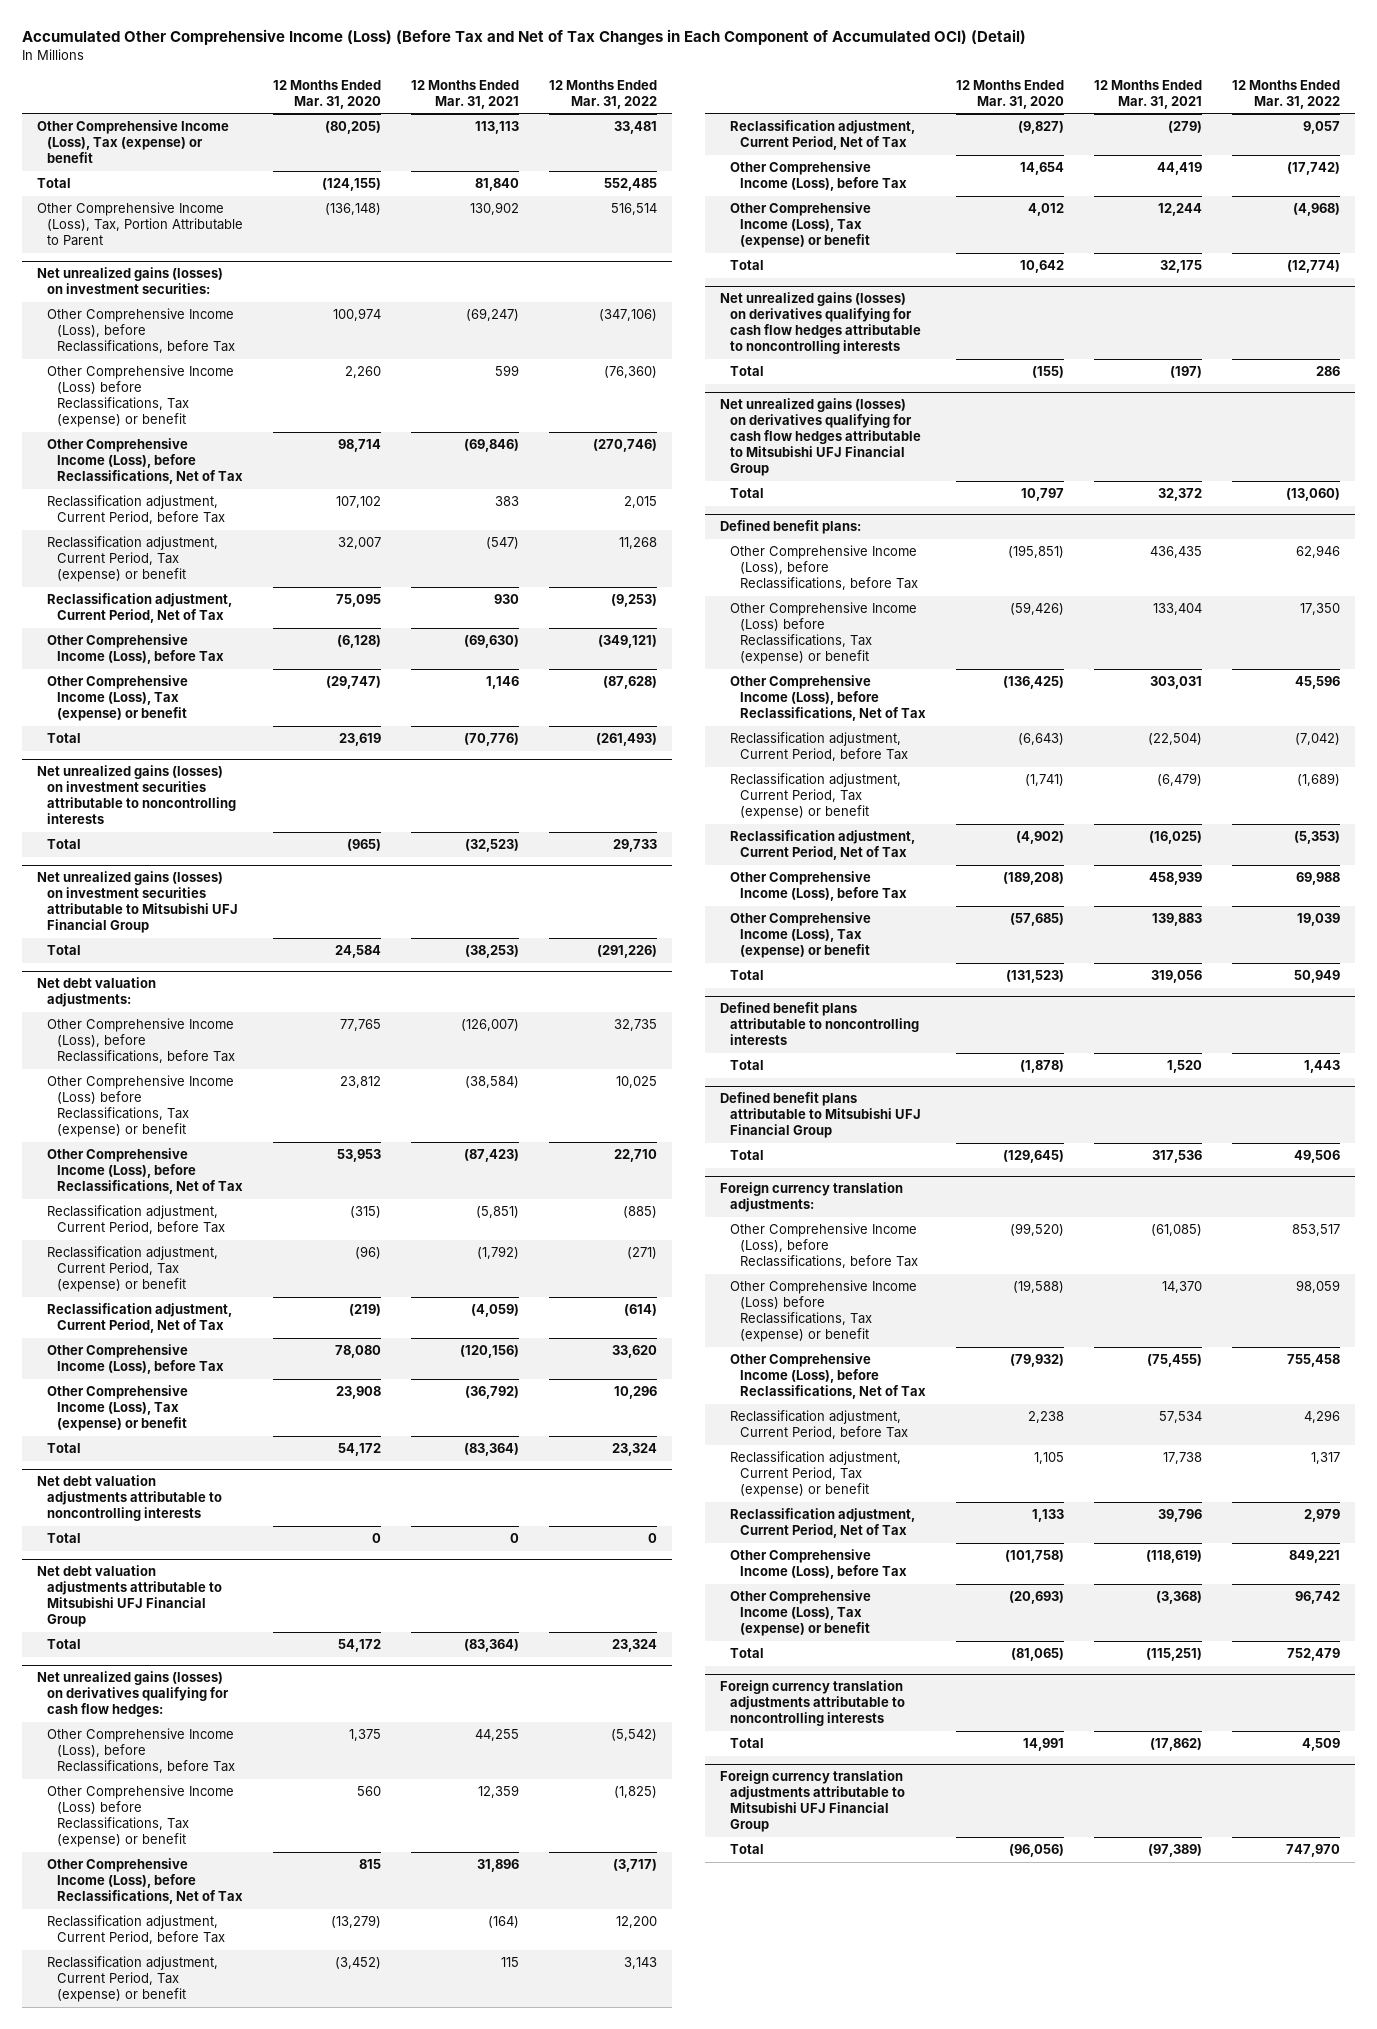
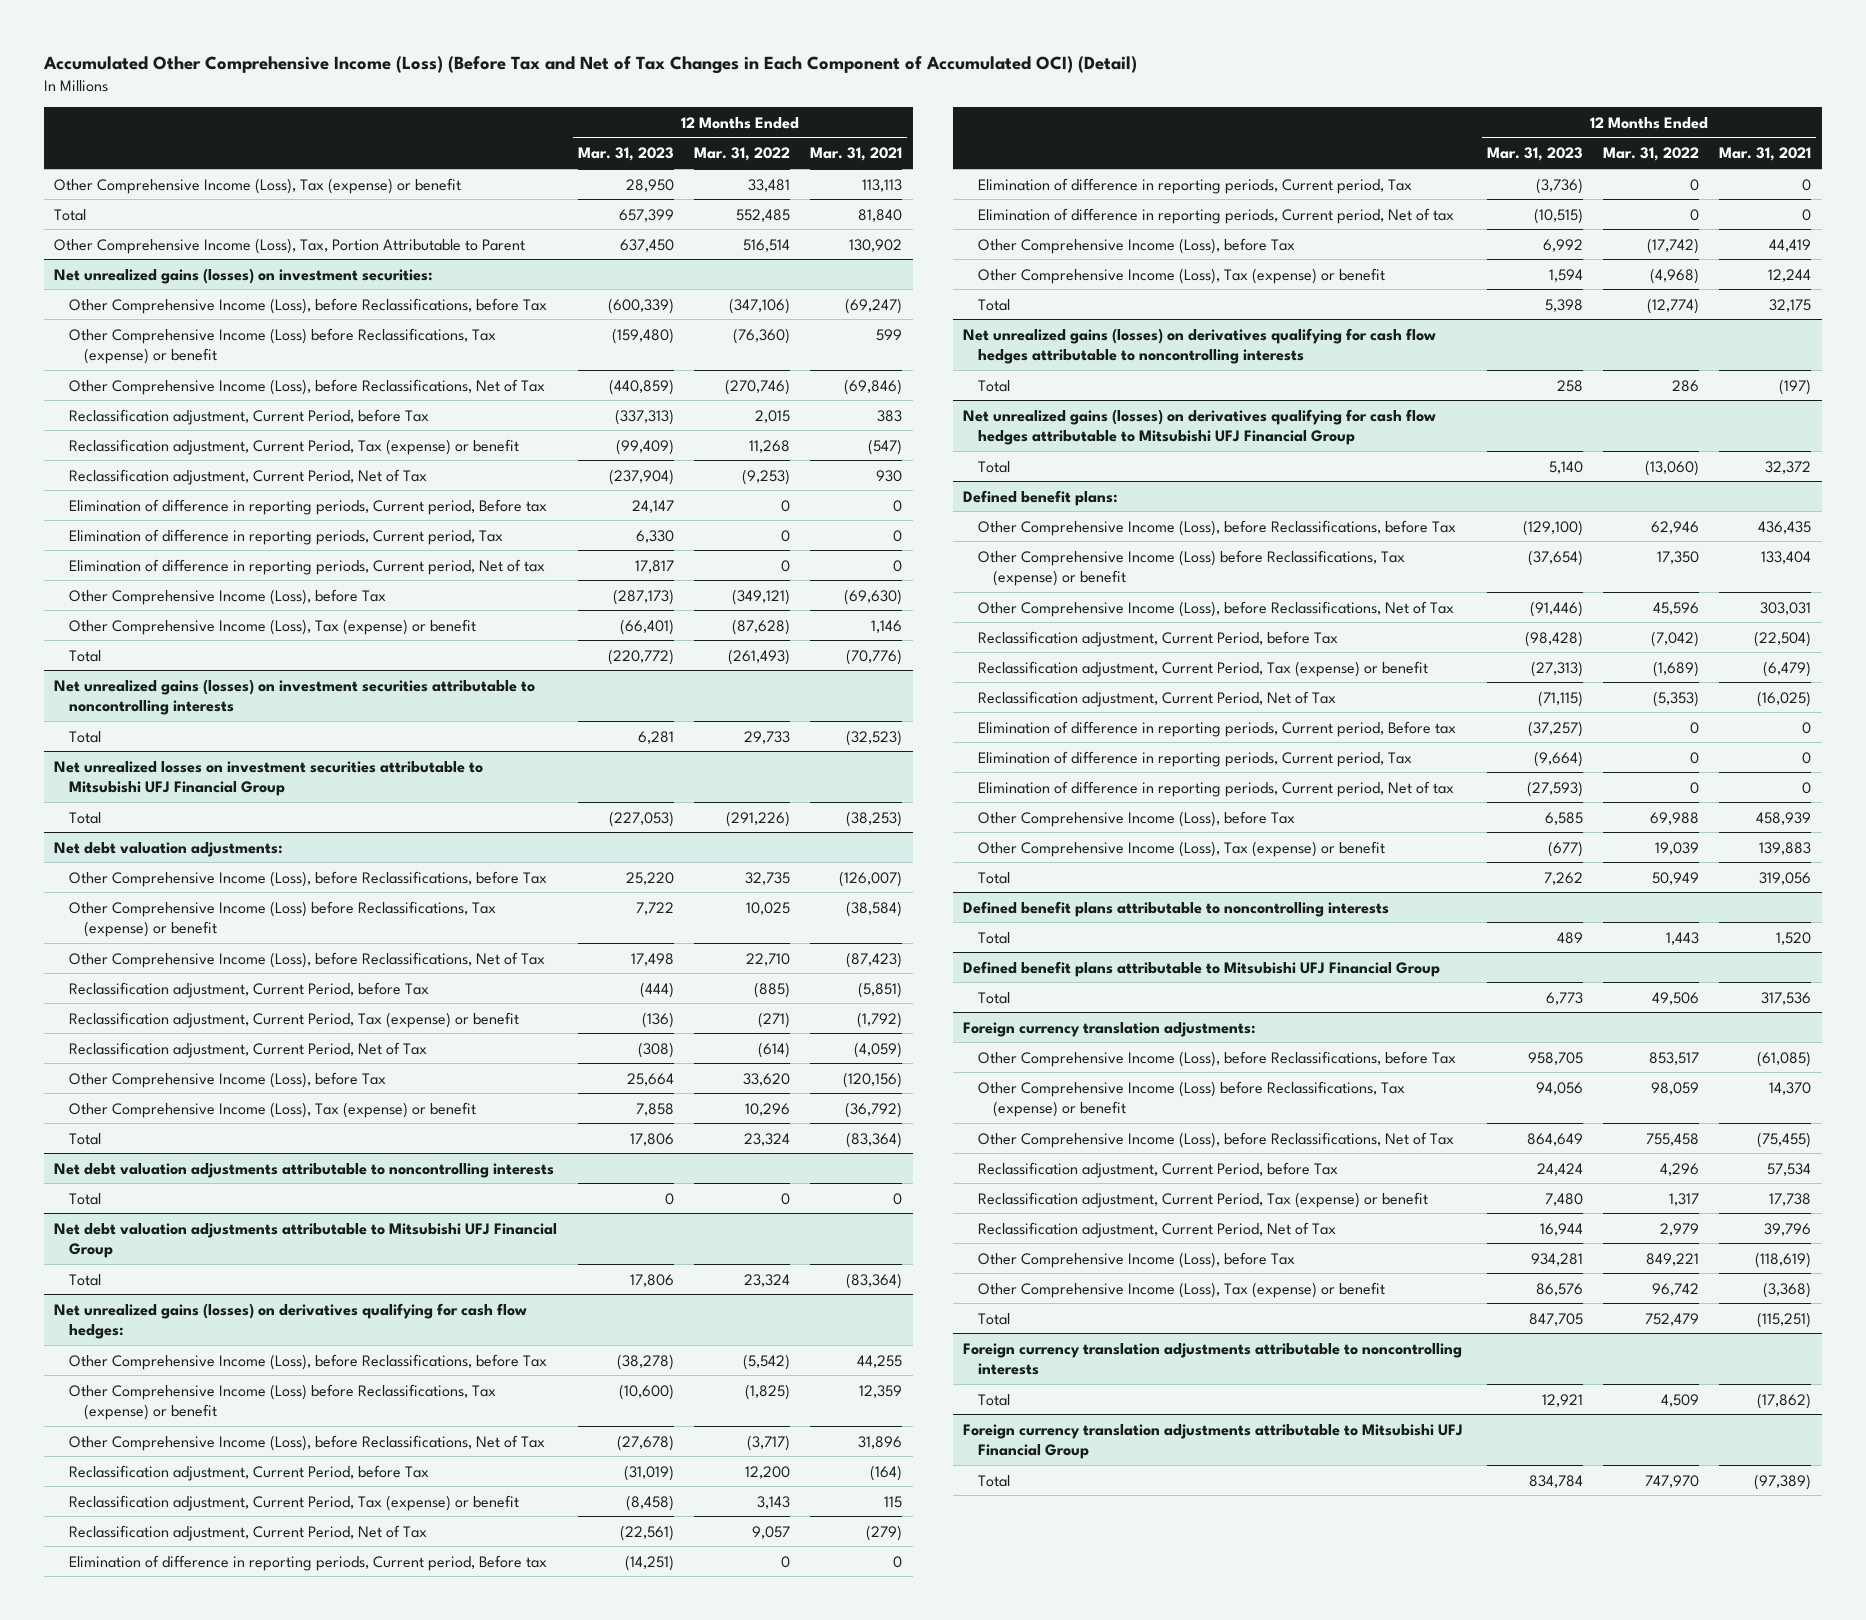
[272,79,381,109] 12 Months Ended Mar. 31, 2020 -> none
none -> [577,147,674,162] Mar. 31, 2023
none -> [69,498,548,515] Elimination of difference in reporting periods, Current period, Before tax
none -> [69,528,504,545] Elimination of difference in reporting periods, Current period, Tax
none -> [69,558,546,575] Elimination of difference in reporting periods, Current period, Net of tax
[36,871,238,934] Net unrealized gains (losses) on investment securities attributable to Mitsubishi UFJ Financial Group -> [54,760,484,796] Net unrealized losses on investment securities attributable to Mitsubishi UFJ Financial Group
none -> [69,1554,548,1571] Elimination of difference in reporting periods, Current period, Before tax
none -> [978,177,1413,194] Elimination of difference in reporting periods, Current period, Tax
none -> [978,207,1455,224] Elimination of difference in reporting periods, Current period, Net of tax
none -> [978,720,1457,737] Elimination of difference in reporting periods, Current period, Before tax
none -> [978,750,1413,767] Elimination of difference in reporting periods, Current period, Tax
none -> [978,780,1455,797] Elimination of difference in reporting periods, Current period, Net of tax

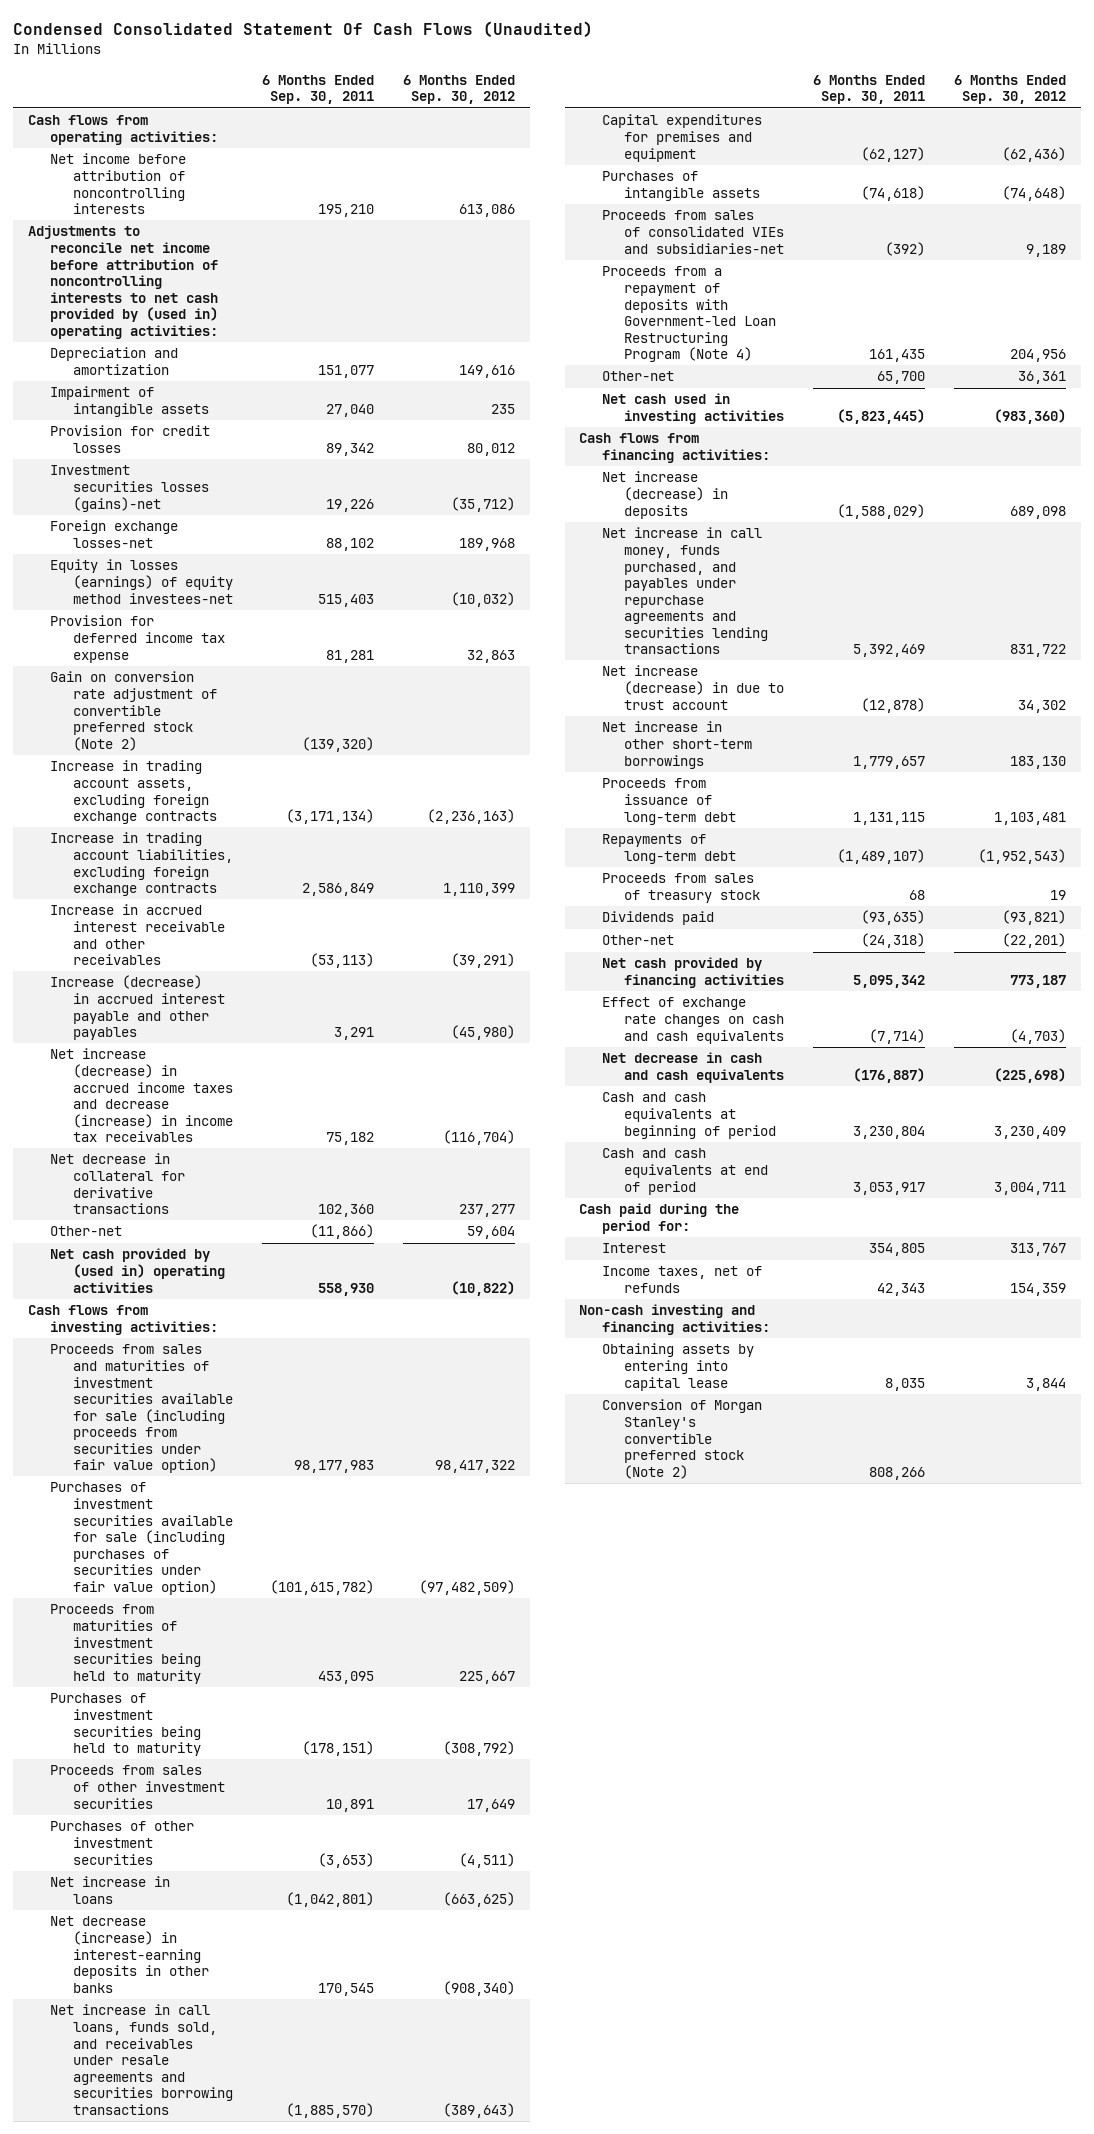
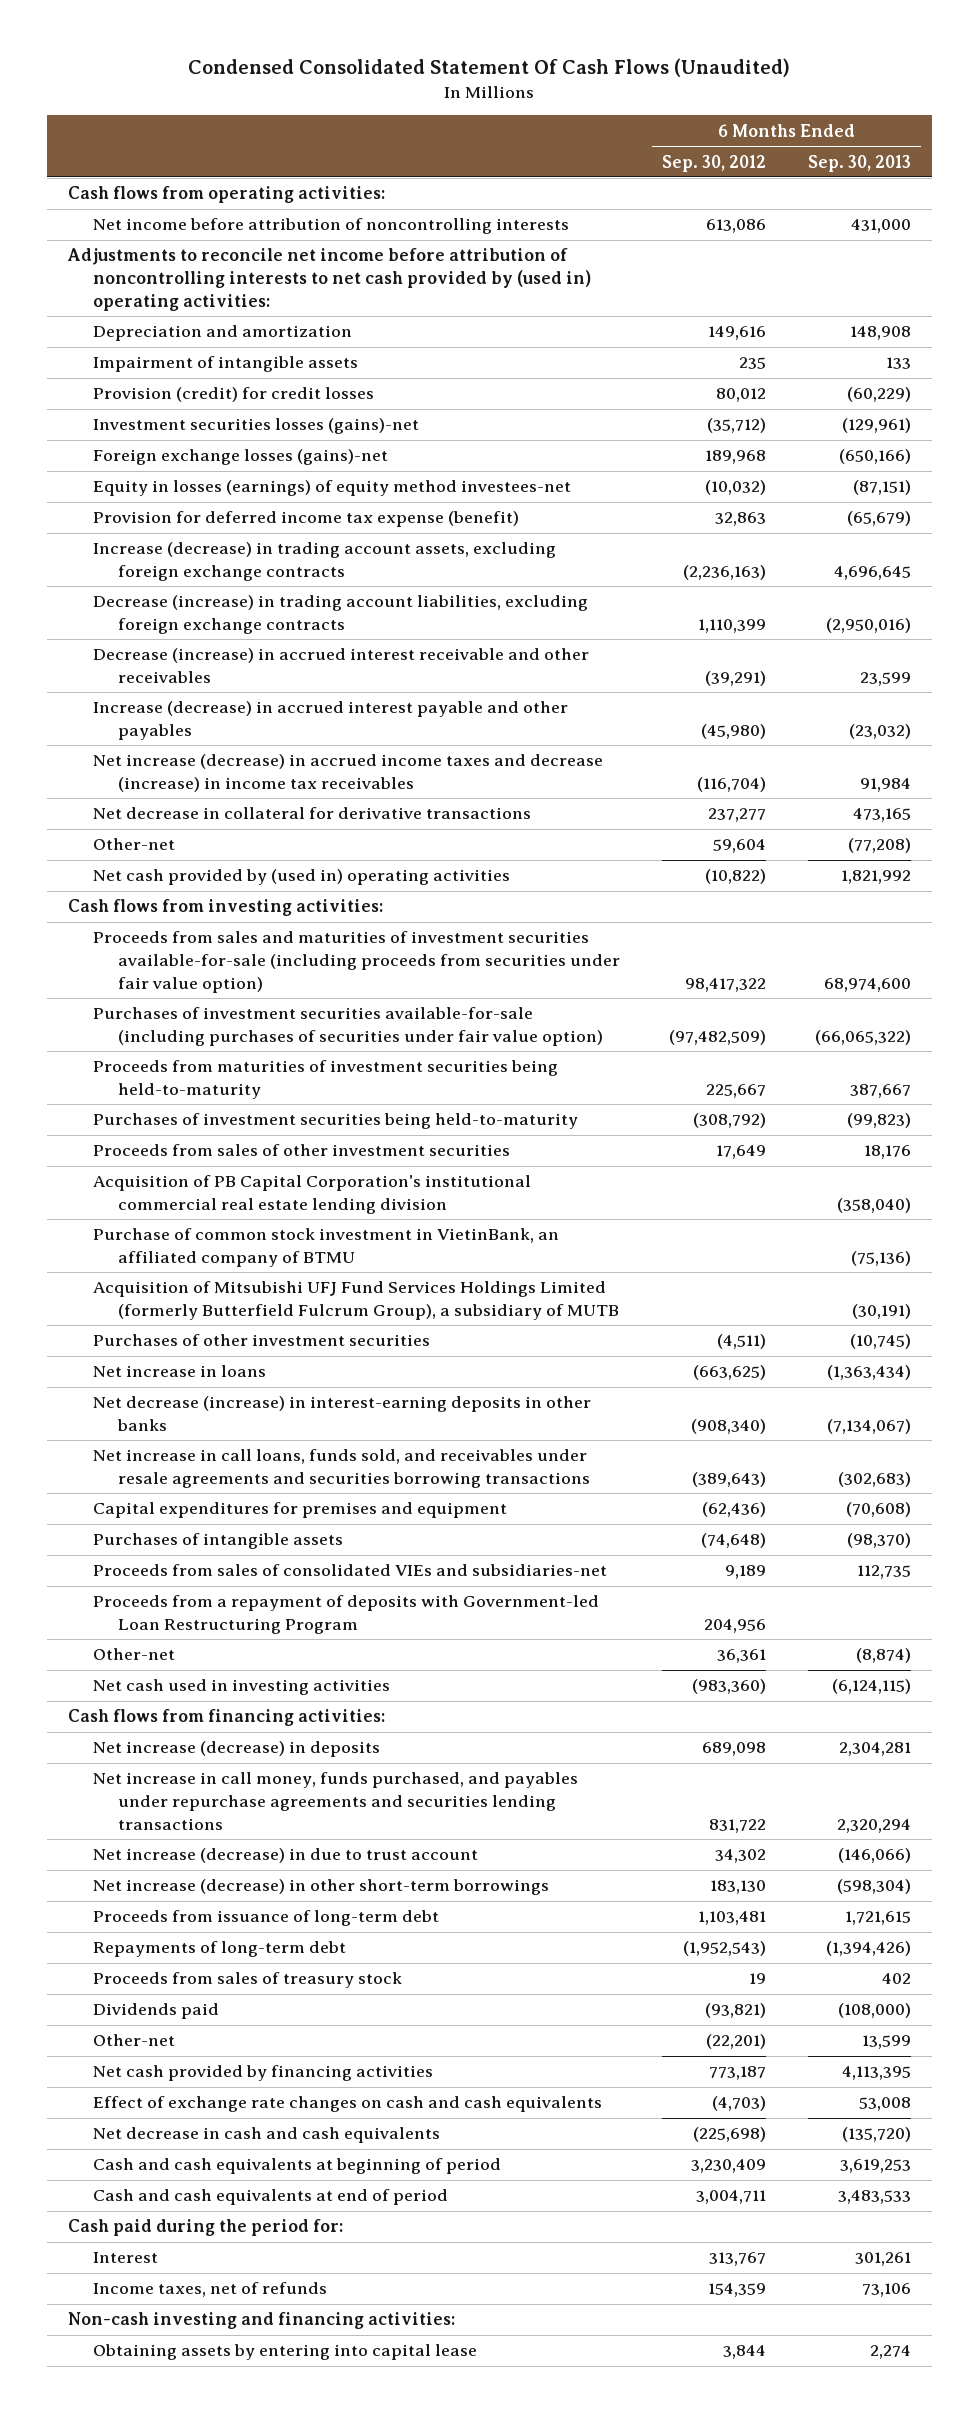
[261,74,374,105] 6 Months Ended Sep. 30, 2011 -> none
none -> [808,154,912,172] Sep. 30, 2013
[50,425,211,453] Provision for credit losses -> [93,387,375,403] Provision (credit) for credit losses
[50,520,179,548] Foreign exchange losses-net -> [93,449,389,466] Foreign exchange losses (gains)-net
[50,671,217,751] Gain on conversion rate adjustment of convertible preferred stock (Note 2) -> none
[50,615,225,663] Provision for deferred income tax expense -> [93,511,520,528] Provision for deferred income tax expense (benefit)
[50,760,217,825] Increase in trading account assets, excluding foreign exchange contracts -> [93,542,557,582] Increase (decrease) in trading account assets, excluding foreign exchange contracts
[50,832,233,897] Increase in trading account liabilities, excluding foreign exchange contracts -> [93,595,589,635] Decrease (increase) in trading account liabilities, excluding foreign exchange contracts
[50,904,225,966] Increase in accrued interest receivable and other receivables -> [93,648,590,684] Decrease (increase) in accrued interest receivable and other receivables
[50,1344,233,1474] Proceeds from sales and maturities of investment securities available for sale (including proceeds from securities under fair value option) -> [93,931,621,993] Proceeds from sales and maturities of investment securities available-for-sale (including proceeds from securities under fair value option)
[50,1482,233,1595] Purchases of investment securities available for sale (including purchases of securities under fair value option) -> [93,1007,604,1047] Purchases of investment securities available-for-sale (including purchases of securities under fair value option)
[50,1604,201,1684] Proceeds from maturities of investment securities being held to maturity -> [93,1060,559,1100] Proceeds from maturities of investment securities being held-to-maturity
[50,1693,201,1757] Purchases of investment securities being held to maturity -> [93,1113,579,1130] Purchases of investment securities being held-to-maturity
none -> [93,1175,532,1215] Acquisition of PB Capital Corporation's institutional commercial real estate lending division
none -> [93,1228,560,1268] Purchase of common stock investment in VietinBank, an affiliated company of BTMU
none -> [93,1281,620,1321] Acquisition of Mitsubishi UFJ Fund Services Holdings Limited (formerly Butterfield Fulcrum Group), a subsidiary of MUTB
[601,266,776,363] Proceeds from a repayment of deposits with Government-led Loan Restructuring Program (Note 4) -> [93,1595,600,1635] Proceeds from a repayment of deposits with Government-led Loan Restructuring Program
[601,721,752,769] Net increase in other short-term borrowings -> [93,1879,550,1896] Net increase (decrease) in other short-term borrowings
[601,1399,762,1479] Conversion of Morgan Stanley's convertible preferred stock (Note 2) -> none

